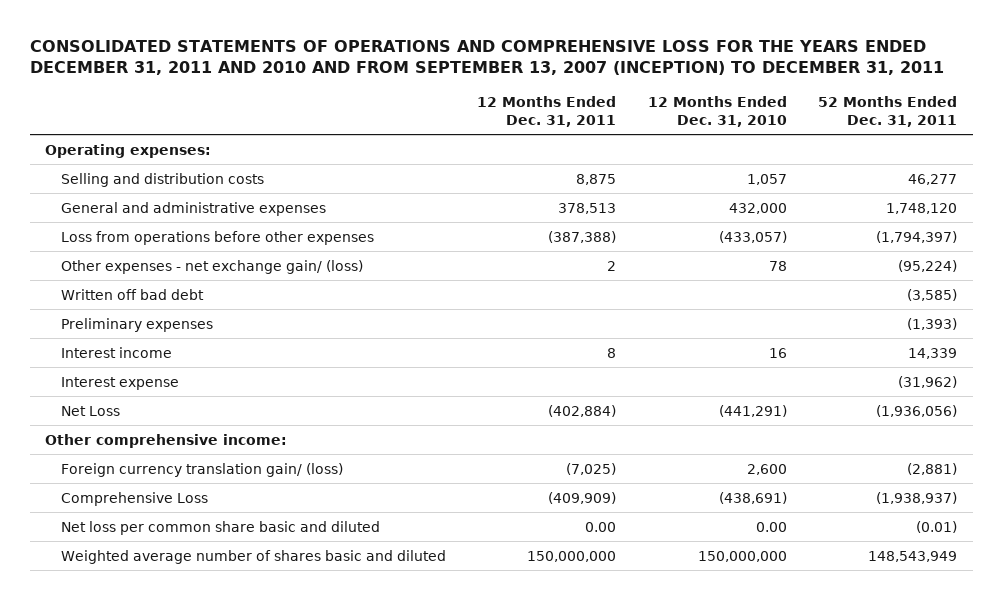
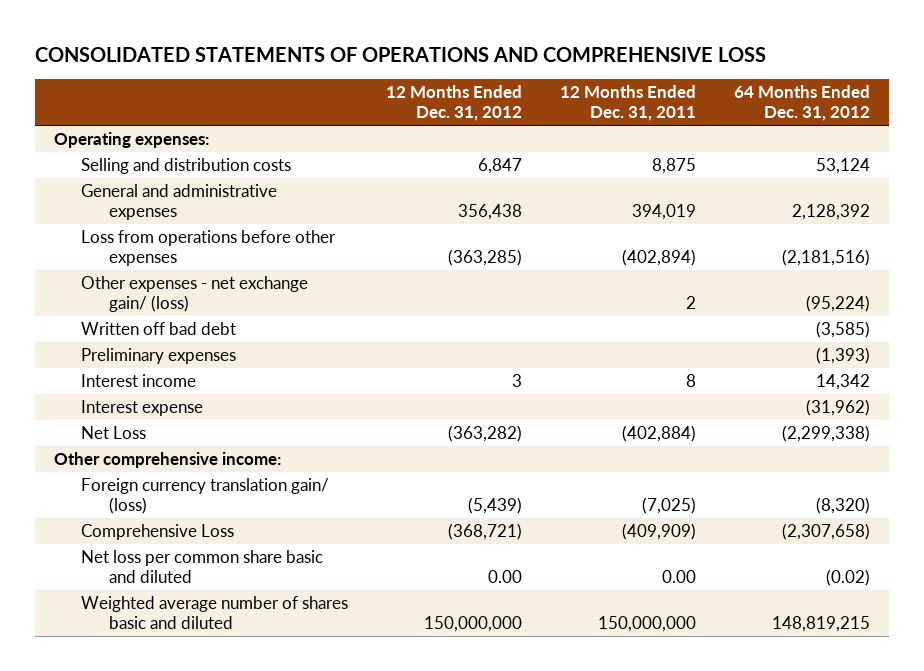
[29,39,944,76] CONSOLIDATED STATEMENTS OF OPERATIONS AND COMPREHENSIVE LOSS FOR THE YEARS ENDED DECEMBER 31, 2011 AND 2010 AND FROM SEPTEMBER 13, 2007 (INCEPTION) TO DECEMBER 31, 2011 -> [34,46,766,62] CONSOLIDATED STATEMENTS OF OPERATIONS AND COMPREHENSIVE LOSS
[647,96,787,127] 12 Months Ended Dec. 31, 2010 -> none
[817,96,957,127] 52 Months Ended Dec. 31, 2011 -> none
none -> [386,85,523,122] 12 Months Ended Dec. 31, 2012
none -> [734,85,871,122] 64 Months Ended Dec. 31, 2012
[558,202,617,214] 378,513 -> [632,204,697,221] 394,019
[548,230,617,243] (387,388) -> [622,249,697,267] (402,894)

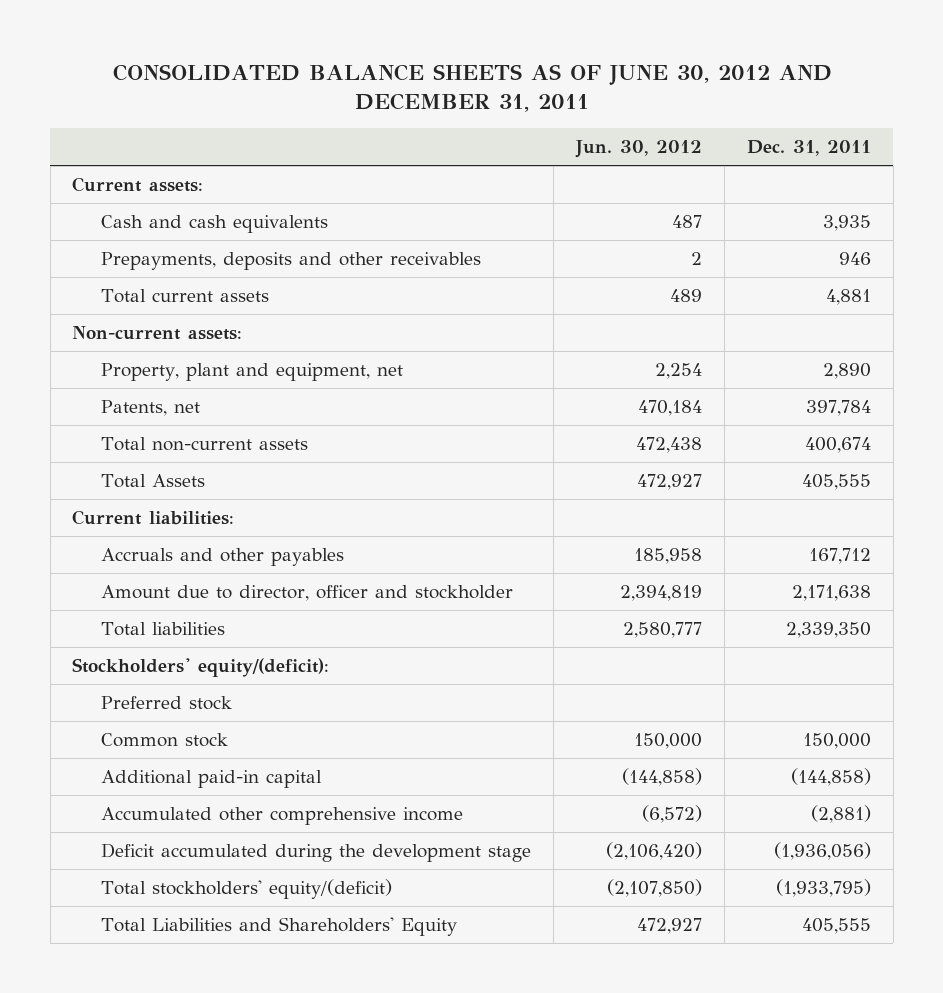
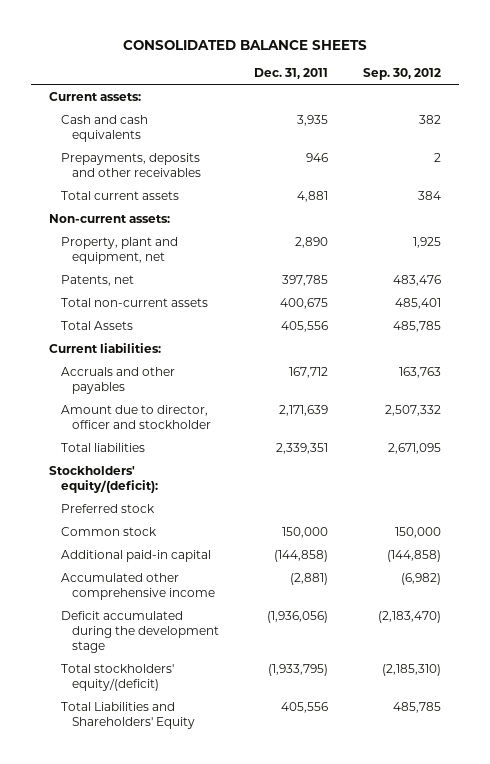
[112,63,832,113] CONSOLIDATED BALANCE SHEETS AS OF JUNE 30, 2012 AND DECEMBER 31, 2011 -> [123,39,368,50] CONSOLIDATED BALANCE SHEETS
[575,140,703,159] Jun. 30, 2012 -> none
none -> [363,68,442,81] Sep. 30, 2012
[805,400,871,417] 397,784 -> [282,274,329,286] 397,785
[804,437,871,454] 400,674 -> [280,297,329,309] 400,675
[801,474,871,491] 405,555 -> [281,320,329,332] 405,556
[791,585,871,602] 2,171,638 -> [279,404,329,416] 2,171,639
[785,622,871,639] 2,339,350 -> [276,442,329,454] 2,339,351
[801,918,871,935] 405,555 -> [281,701,329,713] 405,556

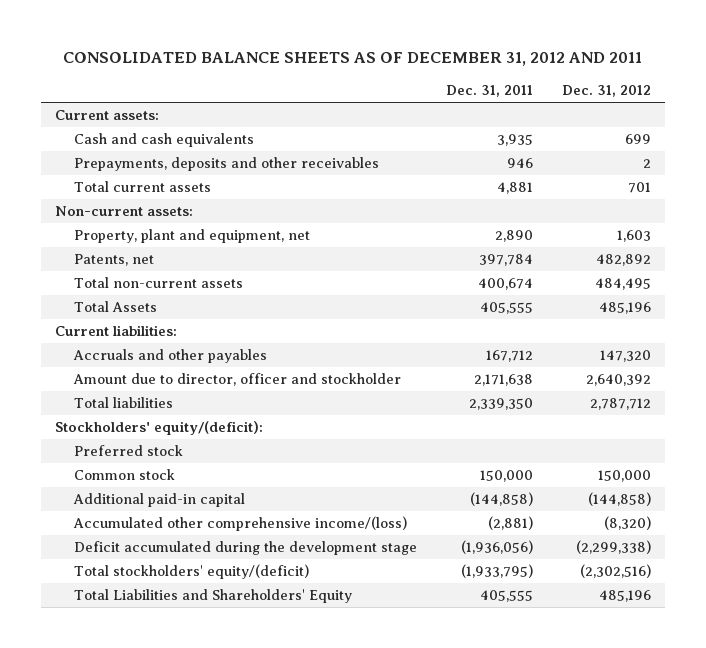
[123,39,368,50] CONSOLIDATED BALANCE SHEETS -> [62,52,642,67] CONSOLIDATED BALANCE SHEETS AS OF DECEMBER 31, 2012 AND 2011
[363,68,442,81] Sep. 30, 2012 -> none
none -> [561,85,651,98] Dec. 31, 2012
[282,274,329,286] 397,785 -> [478,254,533,267] 397,784
[280,297,329,309] 400,675 -> [477,278,533,291] 400,674
[281,320,329,332] 405,556 -> [479,302,533,315] 405,555
[279,404,329,416] 2,171,639 -> [473,374,533,387] 2,171,638
[276,442,329,454] 2,339,351 -> [468,398,533,411] 2,339,350
[60,572,216,600] Accumulated other comprehensive income -> [73,516,408,532] Accumulated other comprehensive income/(loss)
[281,701,329,713] 405,556 -> [479,590,533,603] 405,555

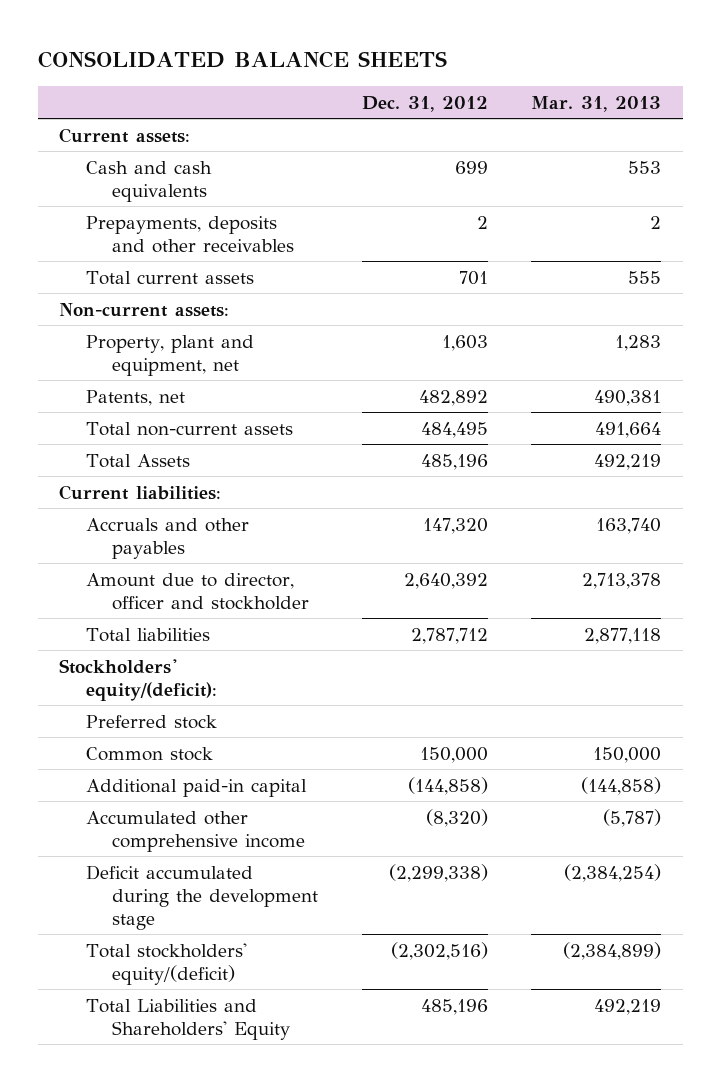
[62,52,642,67] CONSOLIDATED BALANCE SHEETS AS OF DECEMBER 31, 2012 AND 2011 -> [37,51,447,69] CONSOLIDATED BALANCE SHEETS
[445,85,533,98] Dec. 31, 2011 -> none
none -> [531,95,662,112] Mar. 31, 2013
[73,516,408,532] Accumulated other comprehensive income/(loss) -> [85,810,306,852] Accumulated other comprehensive income

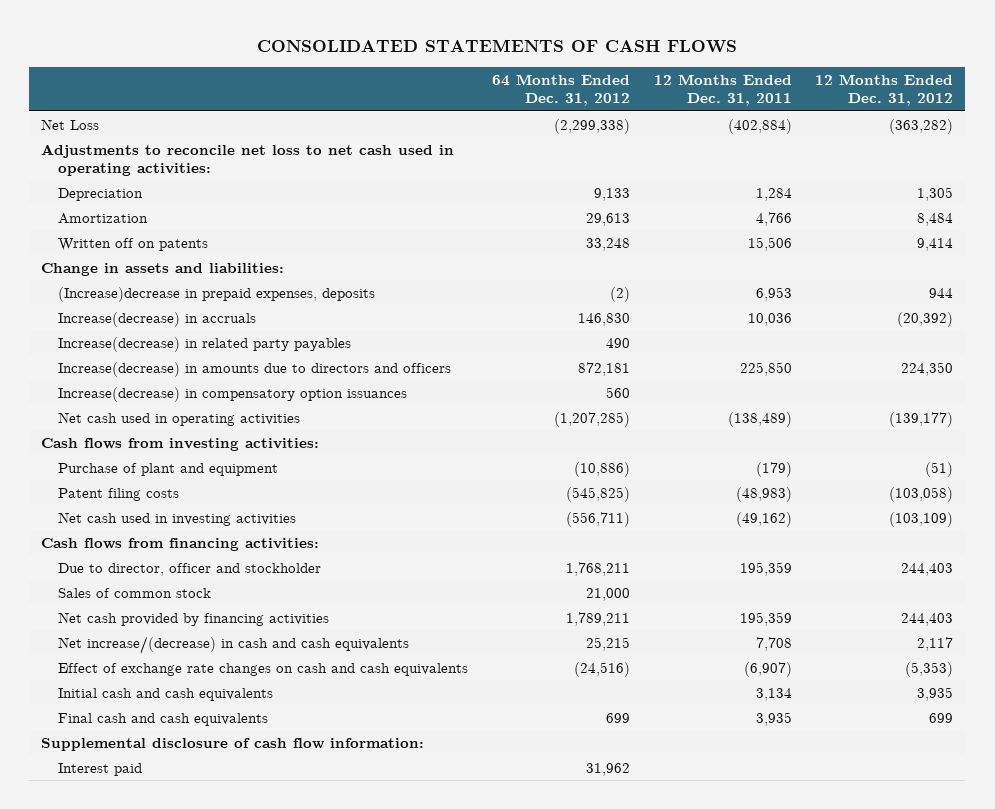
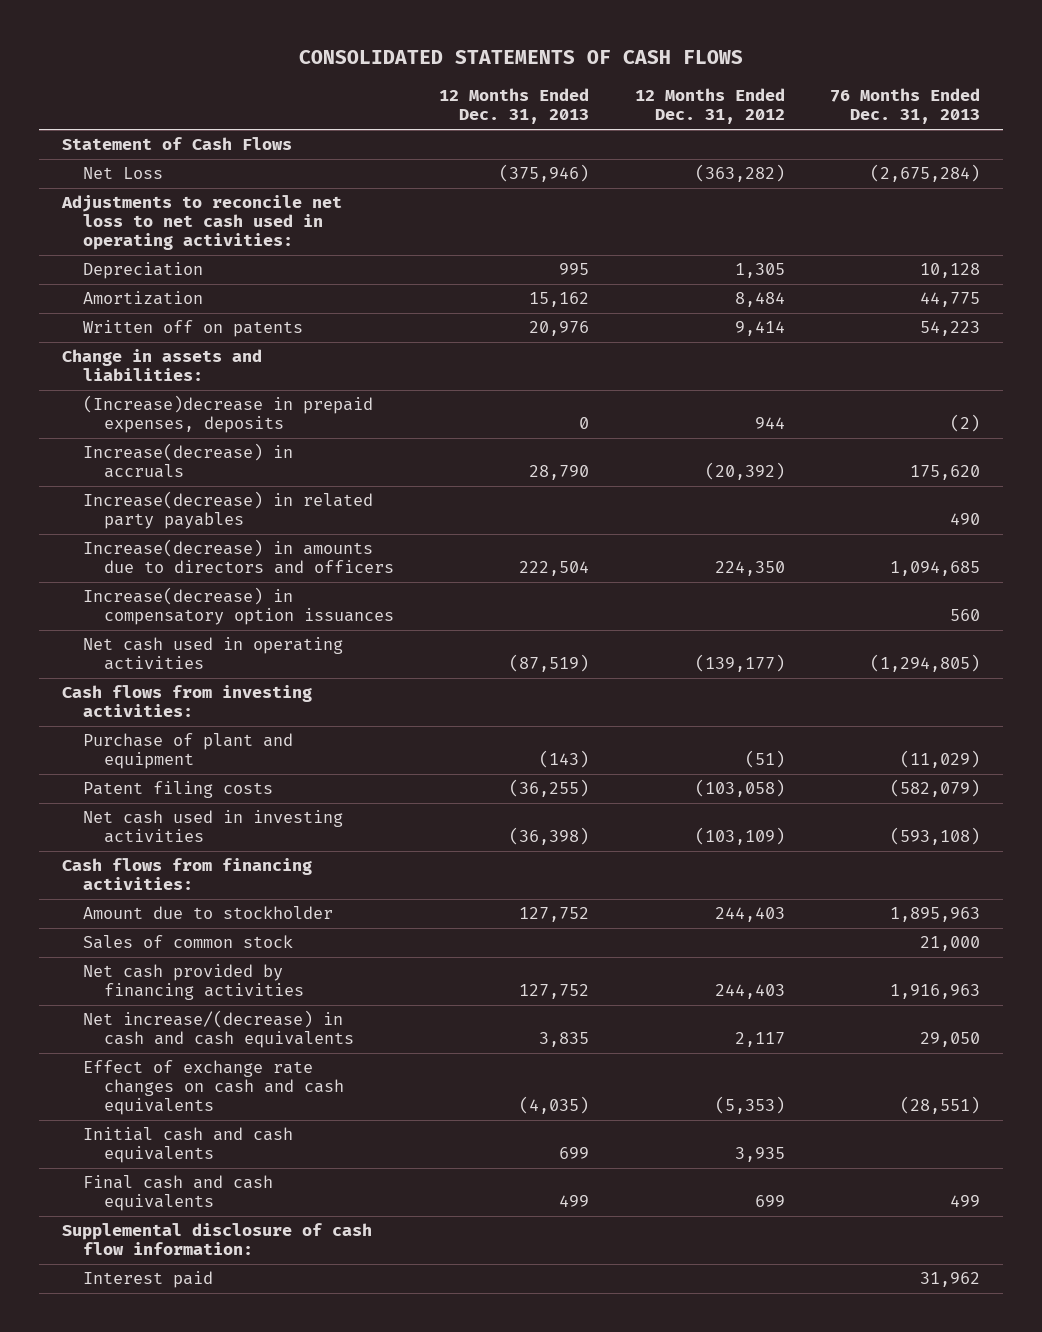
[491,73,630,107] 64 Months Ended Dec. 31, 2012 -> none
[653,73,792,107] 12 Months Ended Dec. 31, 2011 -> none
none -> [439,88,590,125] 12 Months Ended Dec. 31, 2013
none -> [830,88,981,125] 76 Months Ended Dec. 31, 2013
none -> [61,137,292,151] Statement of Cash Flows
[57,562,321,576] Due to director, officer and stockholder -> [82,906,333,920] Amount due to stockholder

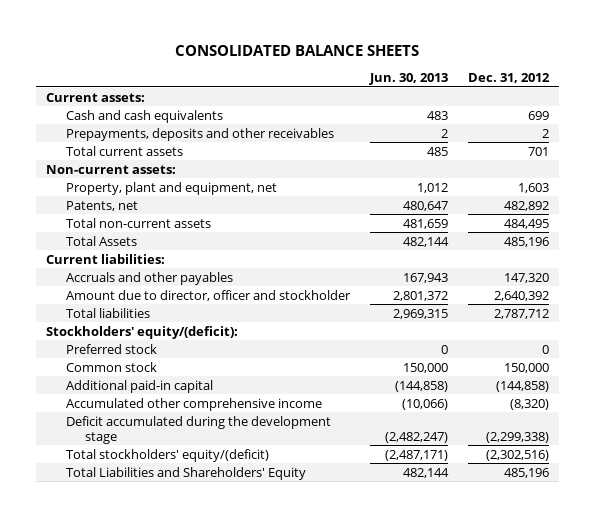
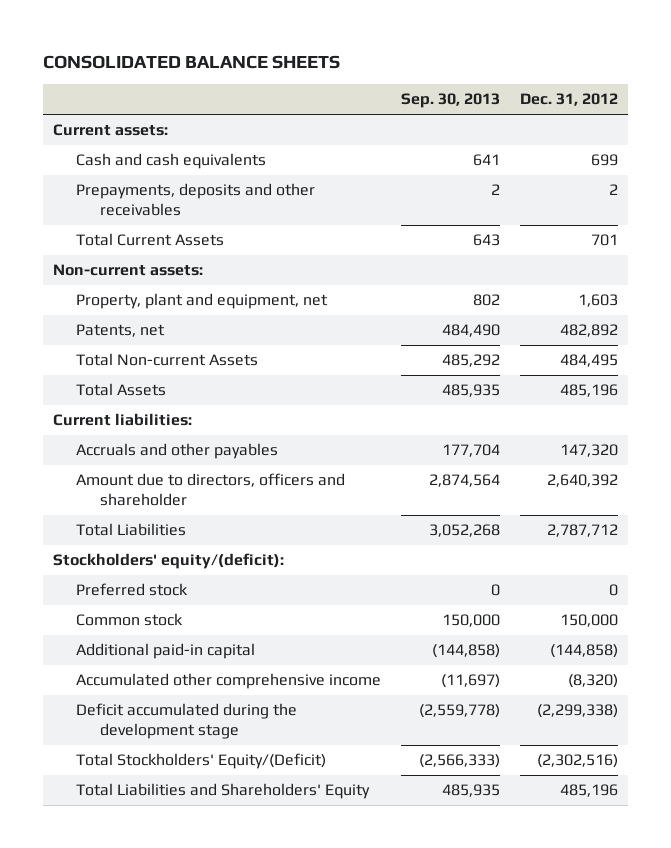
[368,73,448,86] Jun. 30, 2013 -> none
none -> [401,93,501,109] Sep. 30, 2013
[65,145,183,156] Total current assets -> [76,233,225,247] Total Current Assets
[65,217,211,228] Total non-current assets -> [76,353,259,367] Total Non-current Assets
[65,289,351,301] Amount due to director, officer and stockholder -> [76,473,346,506] Amount due to directors, officers and shareholder
[65,307,150,318] Total liabilities -> [76,523,187,537] Total Liabilities
[65,448,269,462] Total stockholders' equity/(deficit) -> [76,753,327,770] Total Stockholders' Equity/(Deficit)

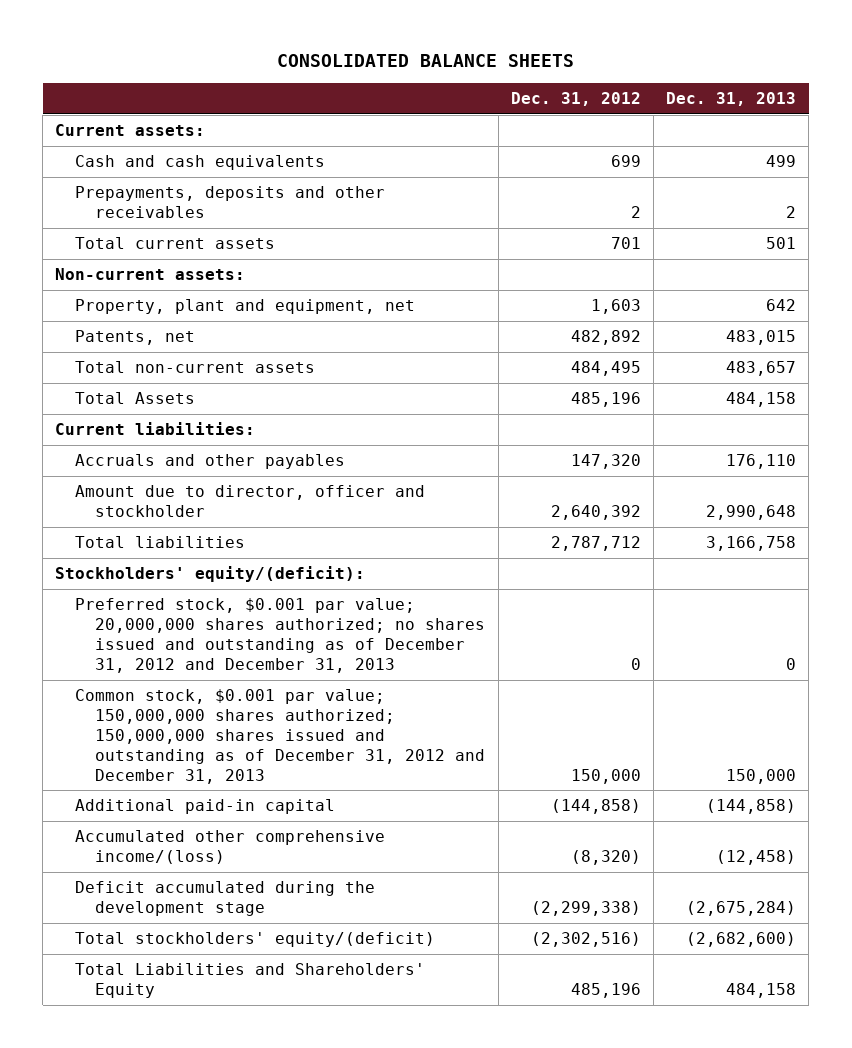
[401,93,501,109] Sep. 30, 2013 -> none
none -> [666,92,797,107] Dec. 31, 2013
[76,233,225,247] Total Current Assets -> [75,237,276,250] Total current assets
[76,353,259,367] Total Non-current Assets -> [75,361,316,374] Total non-current assets
[76,473,346,506] Amount due to directors, officers and shareholder -> [75,485,426,518] Amount due to director, officer and stockholder
[76,523,187,537] Total Liabilities -> [75,536,246,549] Total liabilities
[76,583,189,597] Preferred stock -> [75,598,486,673] Preferred stock, $0.001 par value; 20,000,000 shares authorized; no shares issued and outstanding as of December 31, 2012 and December 31, 2013
[76,613,184,627] Common stock -> [75,689,486,784] Common stock, $0.001 par value; 150,000,000 shares authorized; 150,000,000 shares issued and outstanding as of December 31, 2012 and December 31, 2013
[76,673,382,690] Accumulated other comprehensive income -> [75,830,386,865] Accumulated other comprehensive income/(loss)
[76,753,327,770] Total Stockholders' Equity/(Deficit) -> [75,932,436,948] Total stockholders' equity/(deficit)

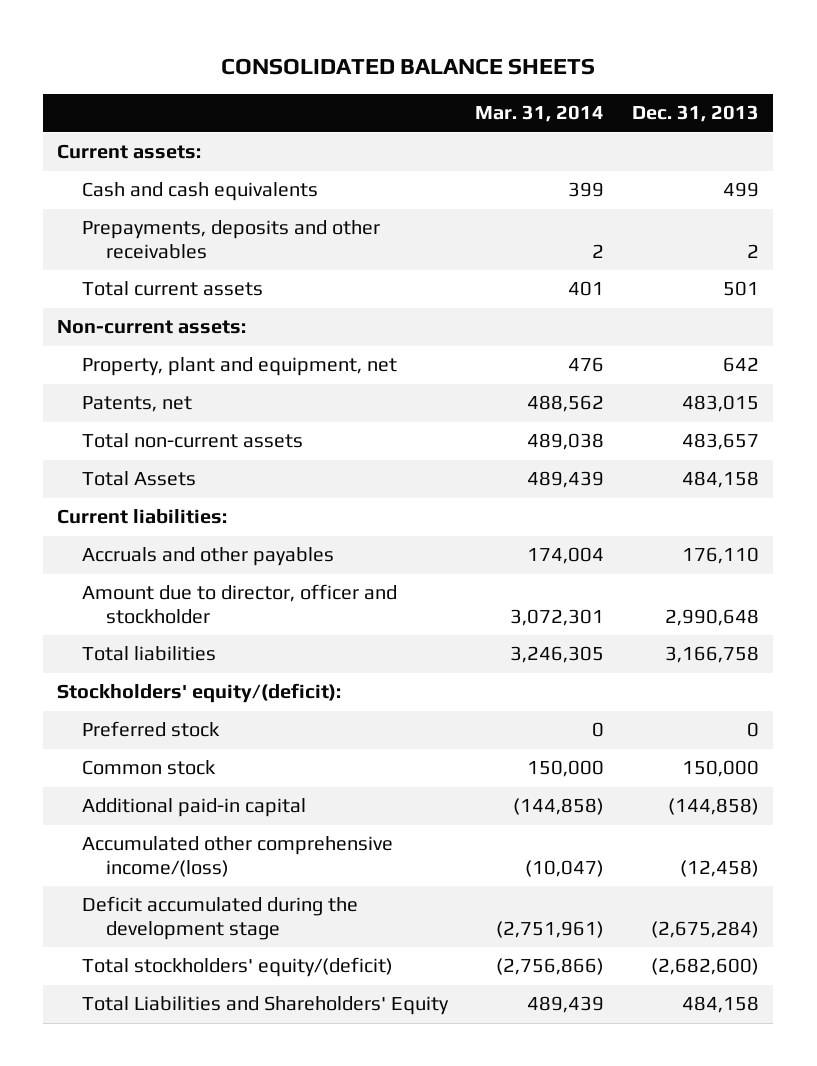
[510,92,641,107] Dec. 31, 2012 -> none
none -> [475,105,605,123] Mar. 31, 2014
[75,598,486,673] Preferred stock, $0.001 par value; 20,000,000 shares authorized; no shares issued and outstanding as of December 31, 2012 and December 31, 2013 -> [81,721,220,738] Preferred stock
[75,689,486,784] Common stock, $0.001 par value; 150,000,000 shares authorized; 150,000,000 shares issued and outstanding as of December 31, 2012 and December 31, 2013 -> [81,760,216,776] Common stock

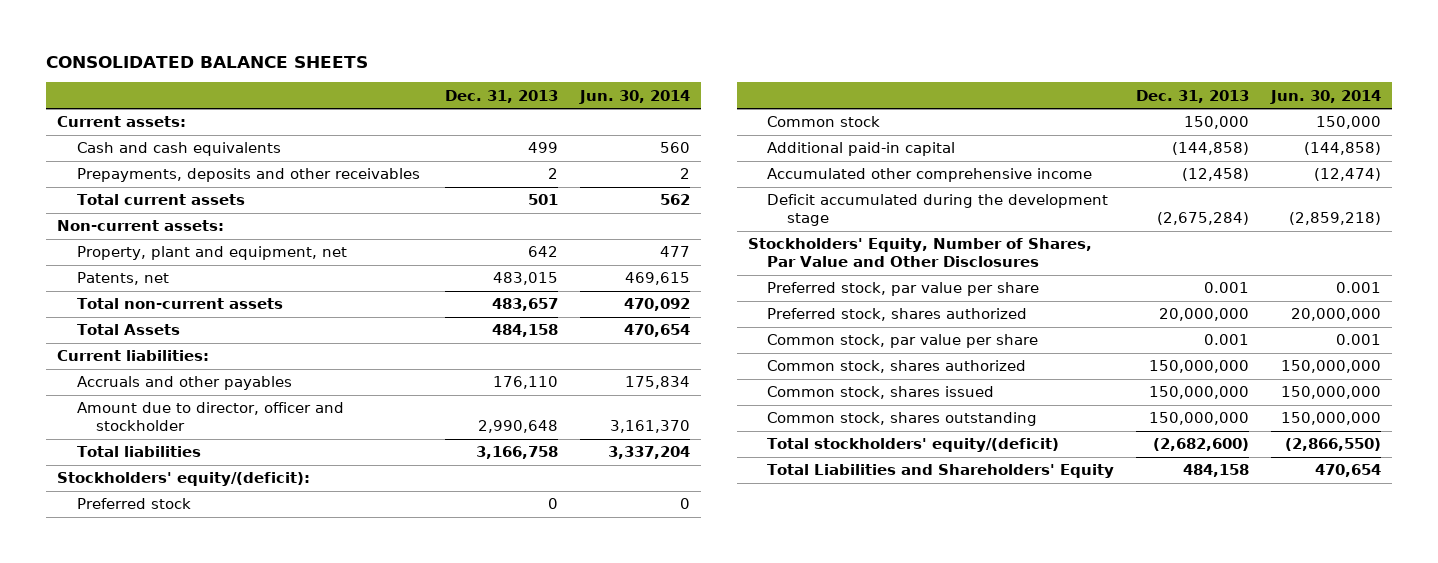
[475,105,605,123] Mar. 31, 2014 -> none
none -> [579,89,691,104] Jun. 30, 2014
[81,836,393,878] Accumulated other comprehensive income/(loss) -> [767,168,1093,183] Accumulated other comprehensive income
none -> [747,238,1092,268] Stockholders' Equity, Number of Shares, Par Value and Other Disclosures
none -> [767,282,1040,297] Preferred stock, par value per share
none -> [767,308,1028,322] Preferred stock, shares authorized
none -> [767,334,1039,349] Common stock, par value per share
none -> [767,360,1027,374] Common stock, shares authorized
none -> [767,386,995,400] Common stock, shares issued
none -> [767,412,1038,427] Common stock, shares outstanding

